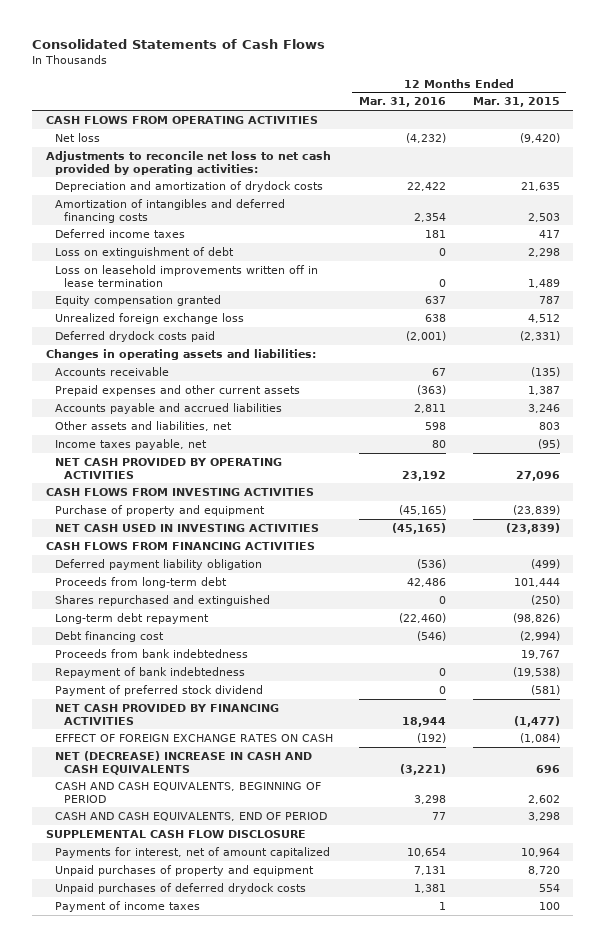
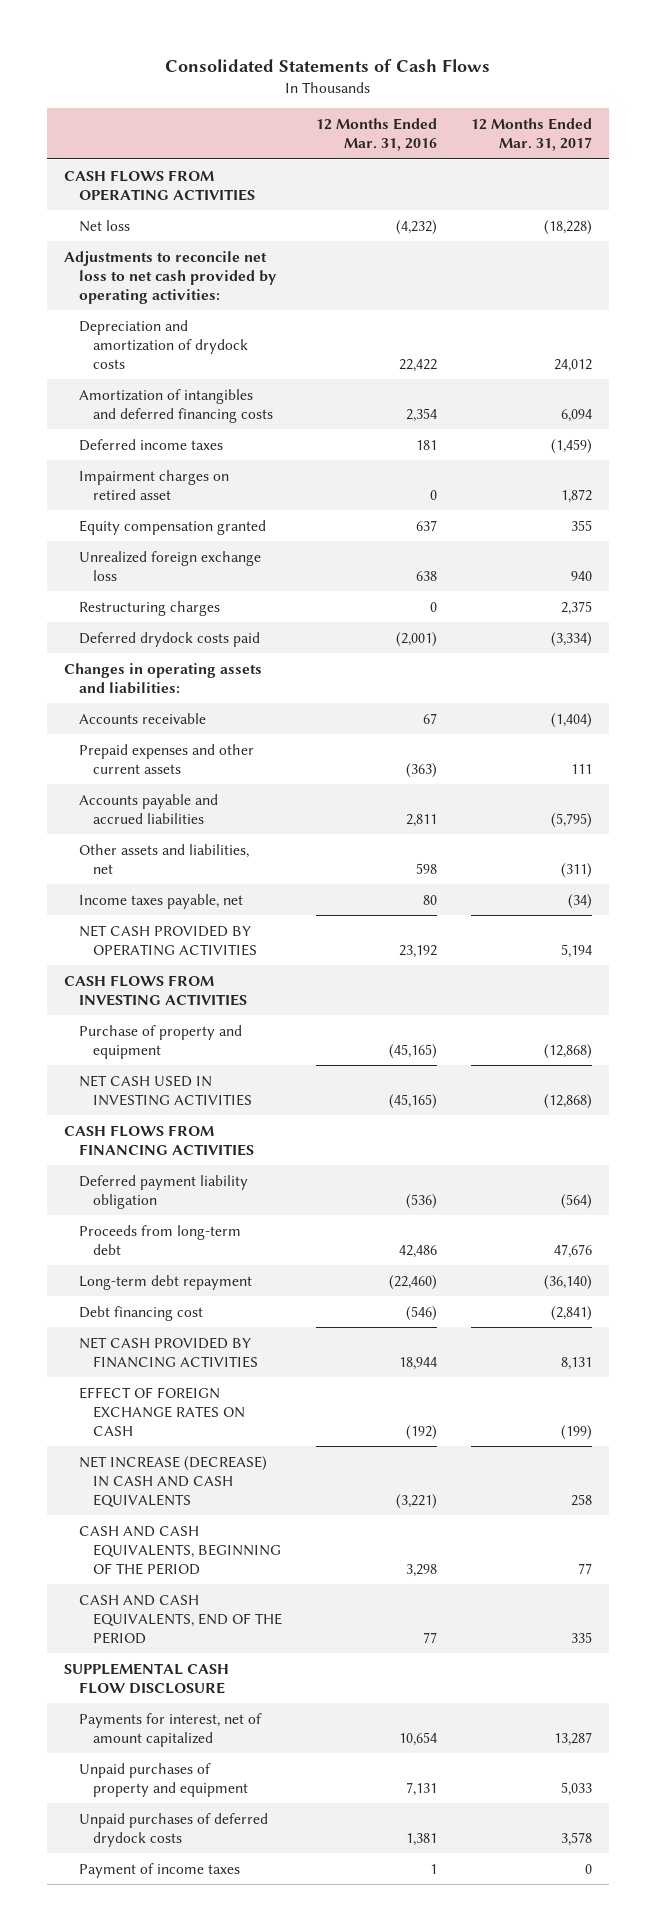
[472,97,560,108] Mar. 31, 2015 -> none
none -> [470,117,592,152] 12 Months Ended Mar. 31, 2017
[54,246,234,258] Loss on extinguishment of debt -> none
[54,264,318,287] Loss on leasehold improvements written off in lease termination -> none
none -> [78,469,229,500] Impairment charges on retired asset
none -> [78,600,220,616] Restructuring charges
[54,594,270,606] Shares repurchased and extinguished -> none
[54,648,248,658] Proceeds from bank indebtedness -> none
[54,666,245,678] Repayment of bank indebtedness -> none
[54,684,263,696] Payment of preferred stock dividend -> none
[54,750,312,775] NET (DECREASE) INCREASE IN CASH AND CASH EQUIVALENTS -> [78,1455,267,1508] NET INCREASE (DECREASE) IN CASH AND CASH EQUIVALENTS
[54,781,321,803] CASH AND CASH EQUIVALENTS, BEGINNING OF PERIOD -> [78,1525,282,1575] CASH AND CASH EQUIVALENTS, BEGINNING OF THE PERIOD
[54,811,327,821] CASH AND CASH EQUIVALENTS, END OF PERIOD -> [78,1594,283,1644] CASH AND CASH EQUIVALENTS, END OF THE PERIOD

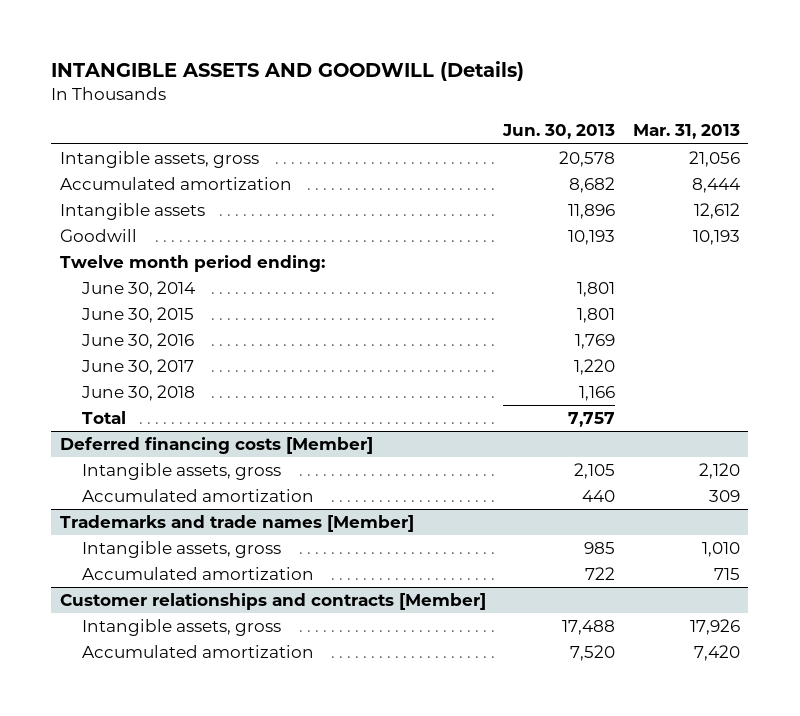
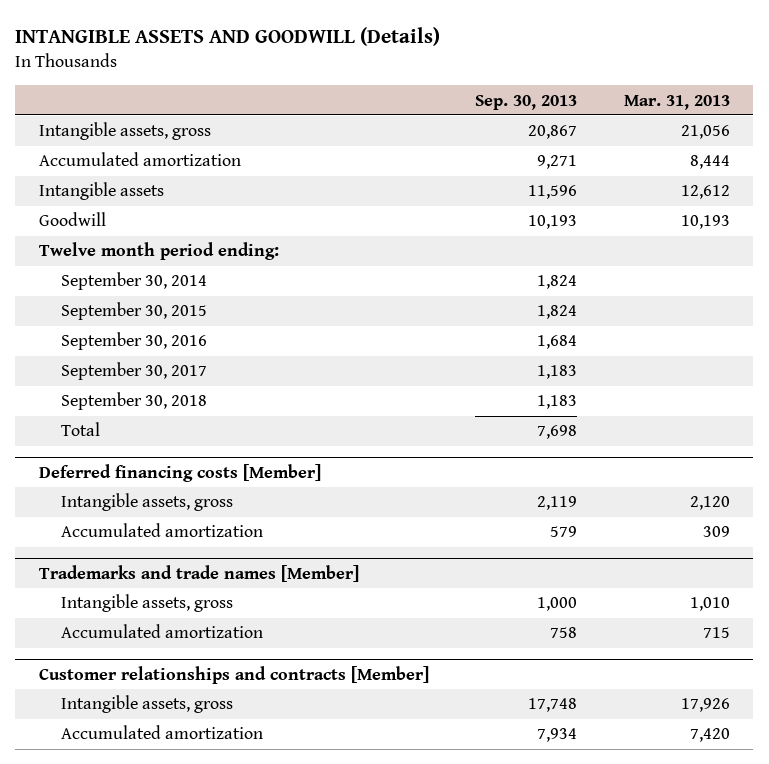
[502,124,616,140] Jun. 30, 2013 -> none
none -> [475,94,578,110] Sep. 30, 2013
[80,281,195,298] June 30, 2014 -> [61,272,208,291] September 30, 2014
[80,307,194,324] June 30, 2015 -> [61,302,208,321] September 30, 2015
[80,333,194,350] June 30, 2016 -> [61,332,208,351] September 30, 2016
[80,359,194,376] June 30, 2017 -> [61,362,208,381] September 30, 2017
[80,385,195,402] June 30, 2018 -> [61,392,208,411] September 30, 2018

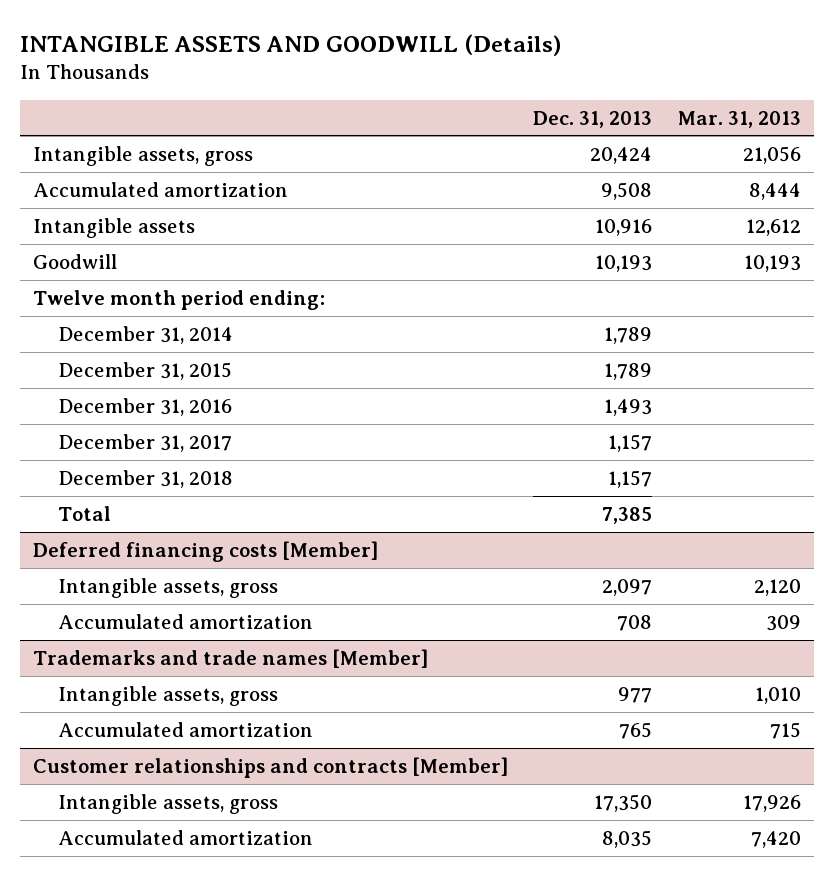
[475,94,578,110] Sep. 30, 2013 -> none
none -> [533,110,653,128] Dec. 31, 2013
[61,272,208,291] September 30, 2014 -> [57,325,233,344] December 31, 2014
[61,302,208,321] September 30, 2015 -> [57,361,232,380] December 31, 2015
[61,332,208,351] September 30, 2016 -> [57,397,232,416] December 31, 2016
[61,362,208,381] September 30, 2017 -> [57,433,232,452] December 31, 2017
[61,392,208,411] September 30, 2018 -> [57,469,233,488] December 31, 2018

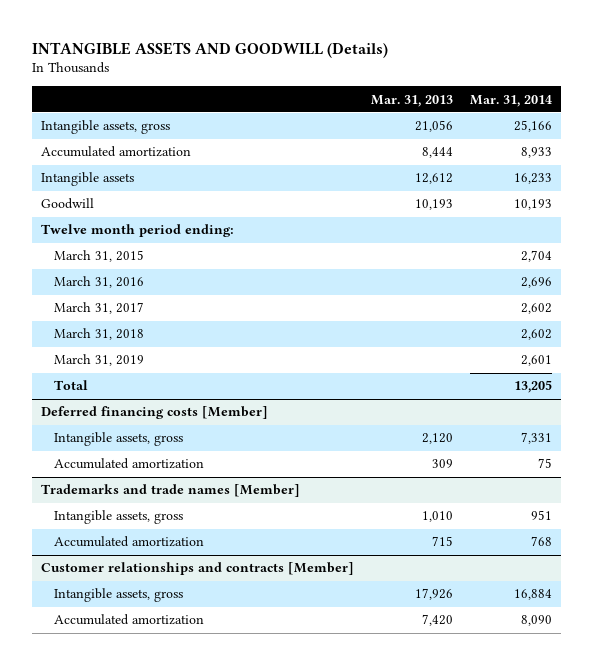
[533,110,653,128] Dec. 31, 2013 -> none
none -> [470,94,553,107] Mar. 31, 2014
[57,325,233,344] December 31, 2014 -> [54,250,145,263] March 31, 2015
[57,361,232,380] December 31, 2015 -> [54,276,145,289] March 31, 2016
[57,397,232,416] December 31, 2016 -> [54,302,145,315] March 31, 2017
[57,433,232,452] December 31, 2017 -> [54,328,145,341] March 31, 2018
[57,469,233,488] December 31, 2018 -> [54,354,145,367] March 31, 2019

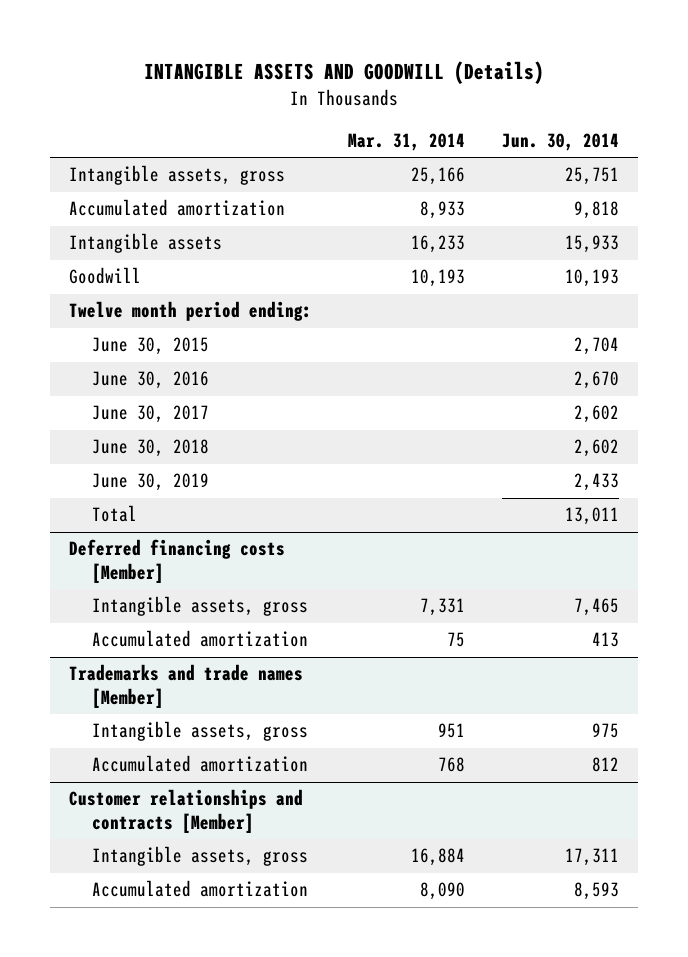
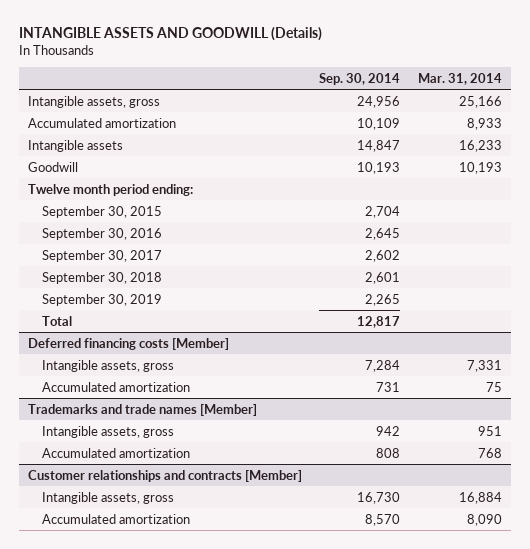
[502,132,620,151] Jun. 30, 2014 -> none
none -> [319,72,401,85] Sep. 30, 2014
[91,337,209,356] June 30, 2015 -> [42,205,163,218] September 30, 2015
[91,371,209,390] June 30, 2016 -> [42,227,163,240] September 30, 2016
[91,405,209,424] June 30, 2017 -> [42,249,163,262] September 30, 2017
[91,439,209,458] June 30, 2018 -> [42,271,163,284] September 30, 2018
[91,473,209,492] June 30, 2019 -> [42,293,163,306] September 30, 2019

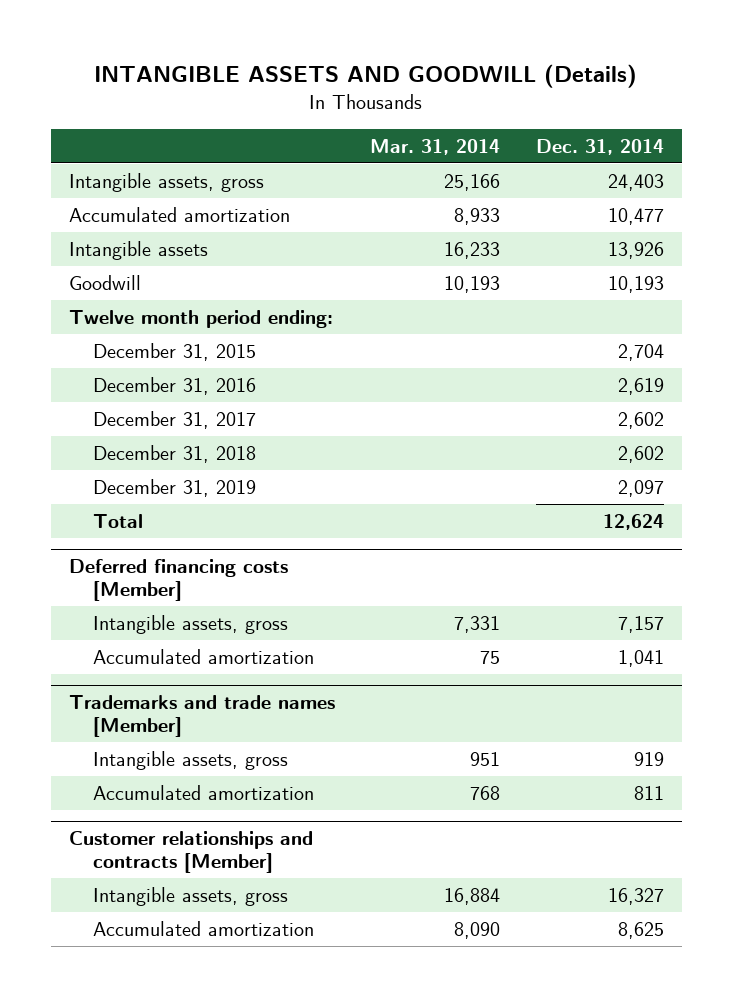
[319,72,401,85] Sep. 30, 2014 -> none
none -> [535,138,664,155] Dec. 31, 2014
[42,205,163,218] September 30, 2015 -> [93,342,257,361] December 31, 2015
[42,227,163,240] September 30, 2016 -> [93,376,257,395] December 31, 2016
[42,249,163,262] September 30, 2017 -> [93,410,257,429] December 31, 2017
[42,271,163,284] September 30, 2018 -> [93,444,257,463] December 31, 2018
[42,293,163,306] September 30, 2019 -> [93,478,257,497] December 31, 2019

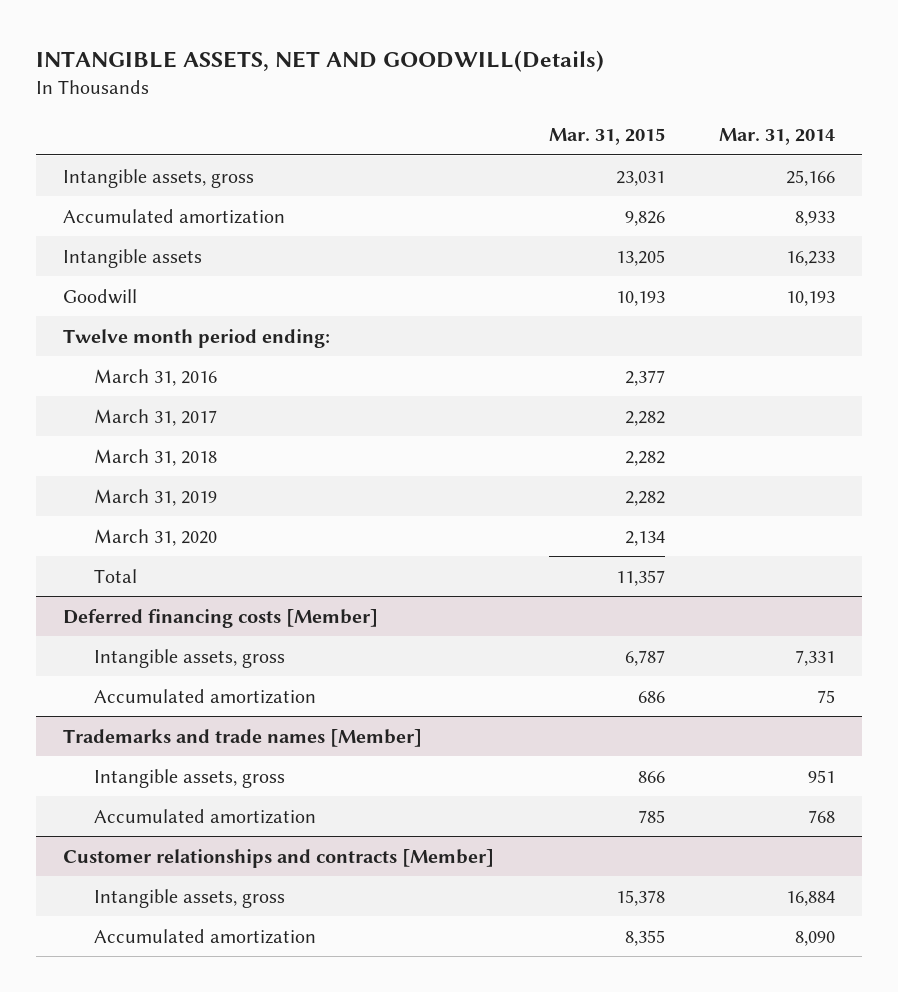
[94,63,638,88] INTANGIBLE ASSETS AND GOODWILL (Details) -> [36,50,605,73] INTANGIBLE ASSETS, NET AND GOODWILL(Details)
[535,138,664,155] Dec. 31, 2014 -> none
none -> [548,128,665,146] Mar. 31, 2015
[93,342,257,361] December 31, 2015 -> [93,368,217,386] March 31, 2016
[93,376,257,395] December 31, 2016 -> [93,408,217,426] March 31, 2017
[93,410,257,429] December 31, 2017 -> [93,448,217,466] March 31, 2018
[93,444,257,463] December 31, 2018 -> [93,488,217,506] March 31, 2019
[93,478,257,497] December 31, 2019 -> [93,528,217,546] March 31, 2020

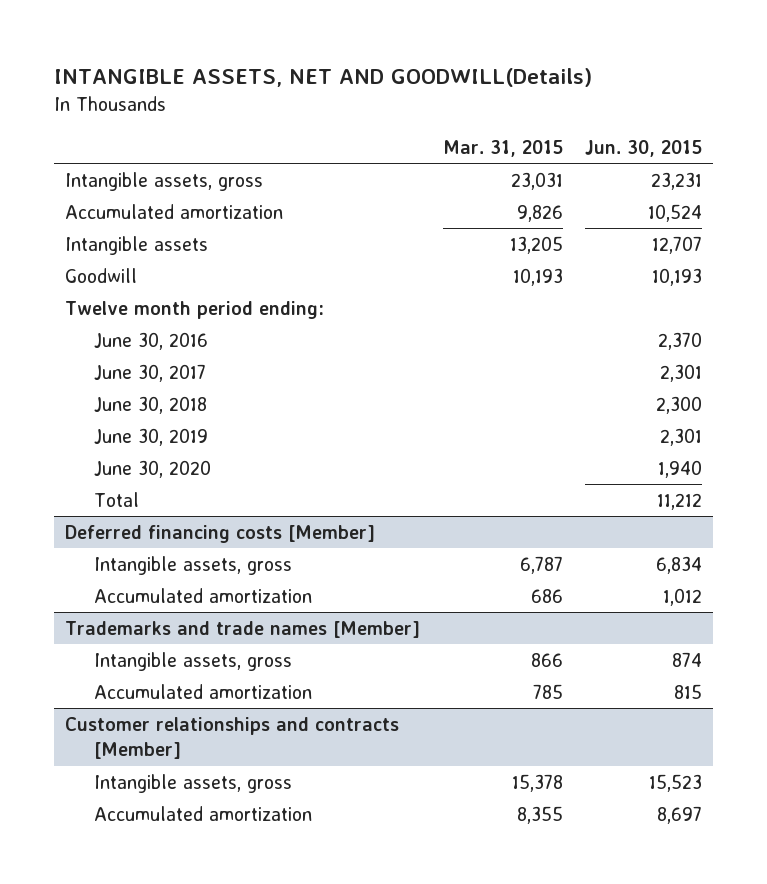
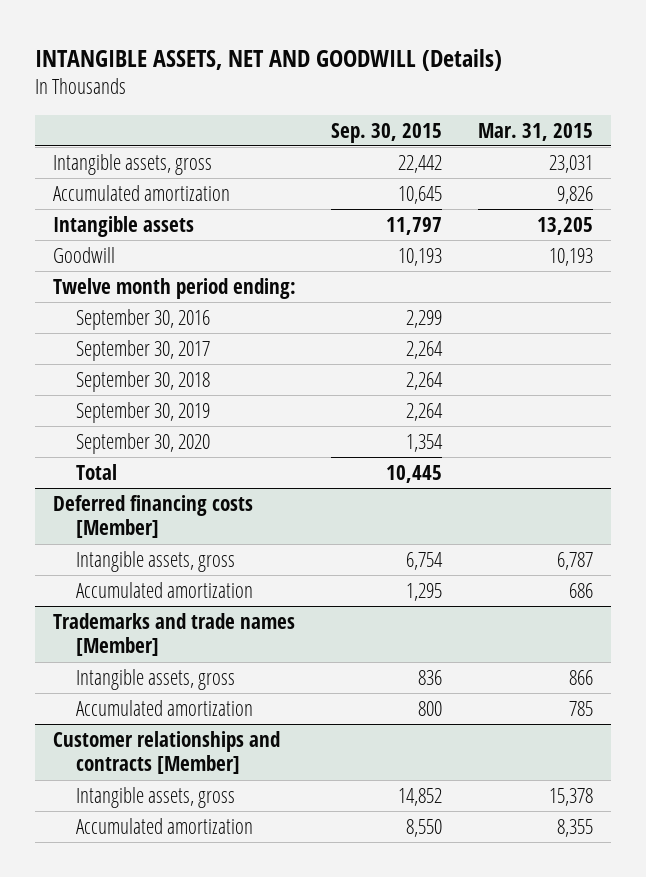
[53,68,592,88] INTANGIBLE ASSETS, NET AND GOODWILL(Details) -> [34,48,502,71] INTANGIBLE ASSETS, NET AND GOODWILL (Details)
[584,139,702,157] Jun. 30, 2015 -> none
none -> [331,122,443,143] Sep. 30, 2015
[94,331,209,350] June 30, 2016 -> [76,308,211,330] September 30, 2016
[94,363,207,382] June 30, 2017 -> [76,339,211,361] September 30, 2017
[94,395,208,414] June 30, 2018 -> [76,370,211,392] September 30, 2018
[94,427,209,446] June 30, 2019 -> [76,401,211,423] September 30, 2019
[94,459,212,478] June 30, 2020 -> [76,432,211,454] September 30, 2020

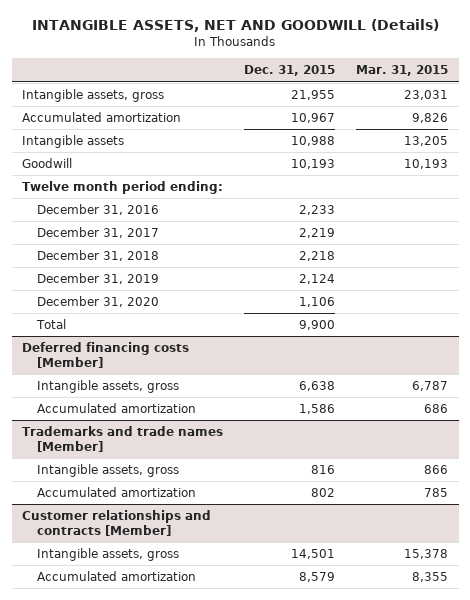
[331,122,443,143] Sep. 30, 2015 -> none
none -> [244,65,336,77] Dec. 31, 2015
[76,308,211,330] September 30, 2016 -> [37,204,160,216] December 31, 2016
[76,339,211,361] September 30, 2017 -> [37,227,160,239] December 31, 2017
[76,370,211,392] September 30, 2018 -> [37,250,160,262] December 31, 2018
[76,401,211,423] September 30, 2019 -> [37,273,160,285] December 31, 2019
[76,432,211,454] September 30, 2020 -> [37,296,160,308] December 31, 2020

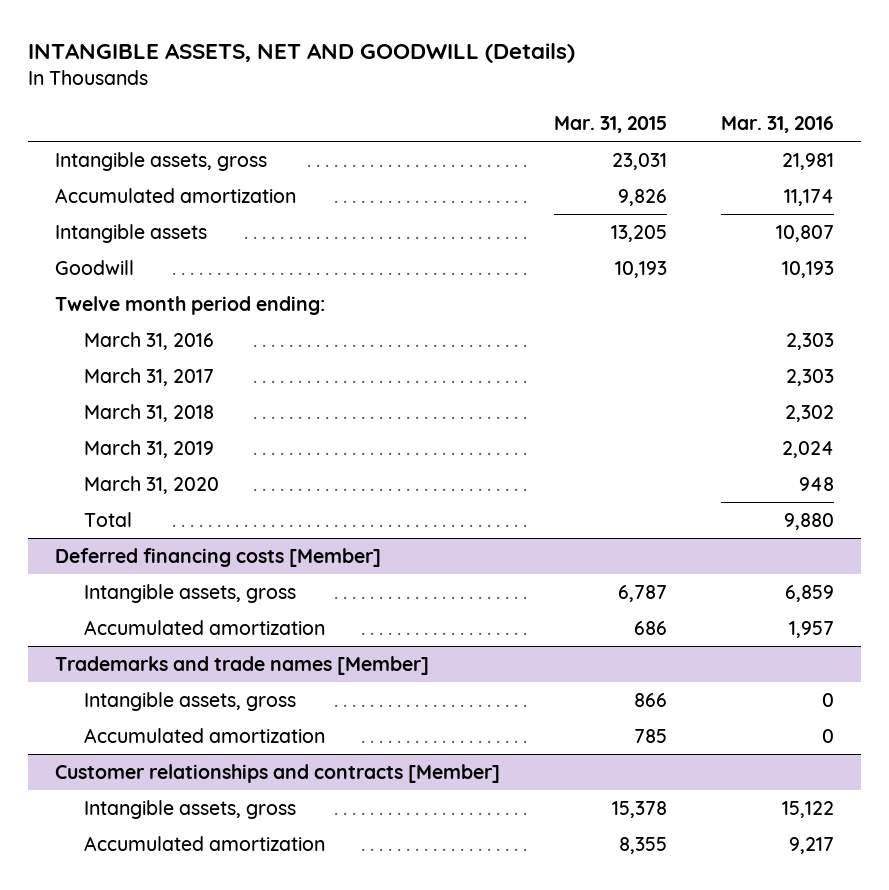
[244,65,336,77] Dec. 31, 2015 -> none
none -> [721,116,835,134] Mar. 31, 2016
[37,204,160,216] December 31, 2016 -> [84,332,215,351] March 31, 2016
[37,227,160,239] December 31, 2017 -> [84,368,215,387] March 31, 2017
[37,250,160,262] December 31, 2018 -> [84,404,215,423] March 31, 2018
[37,273,160,285] December 31, 2019 -> [84,440,215,459] March 31, 2019
[37,296,160,308] December 31, 2020 -> [84,476,220,495] March 31, 2020

